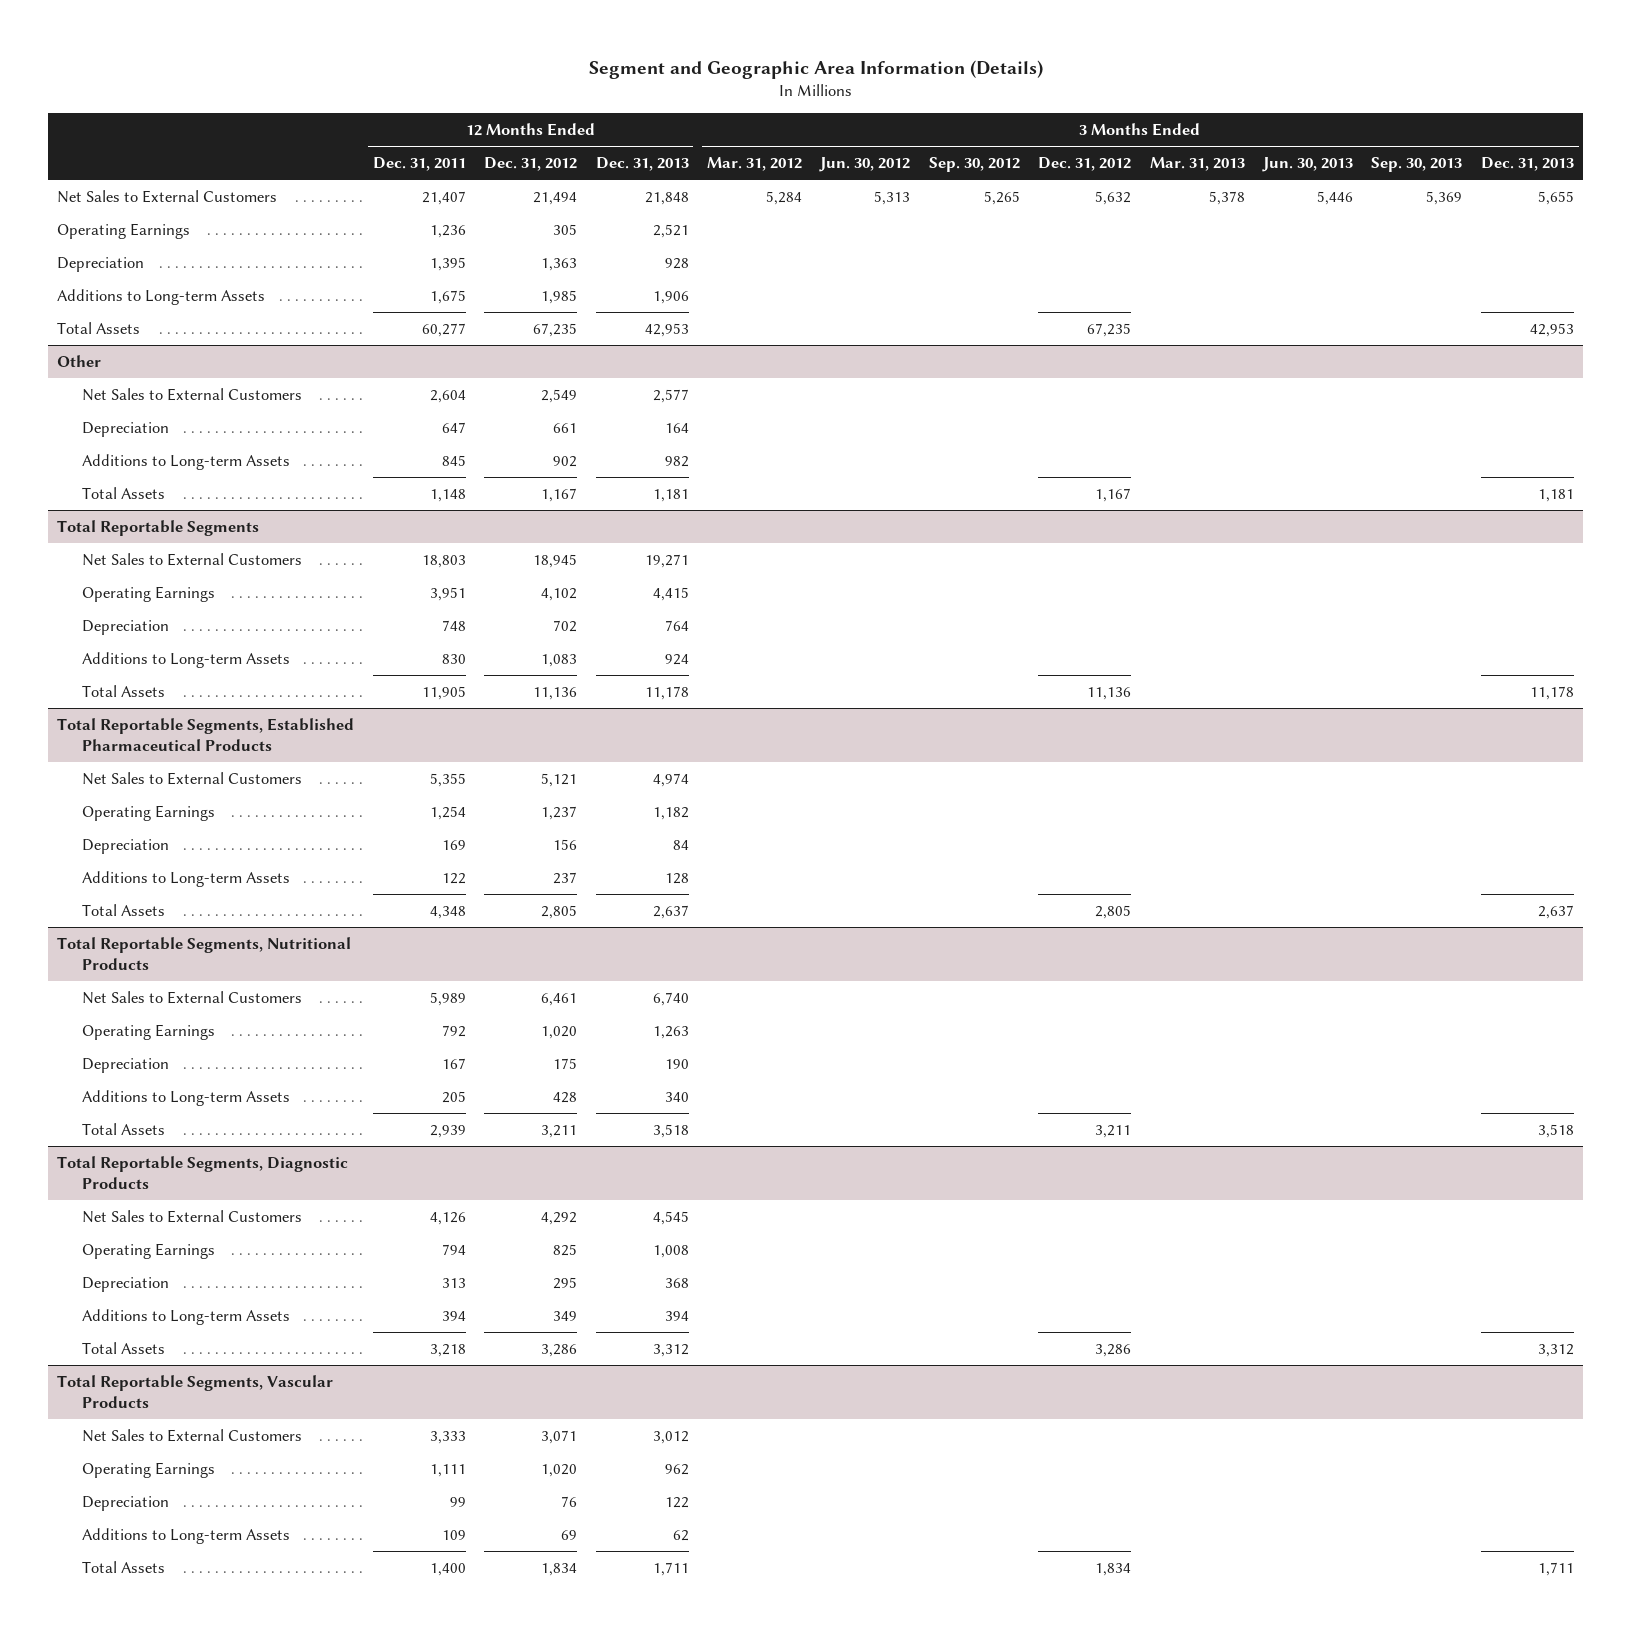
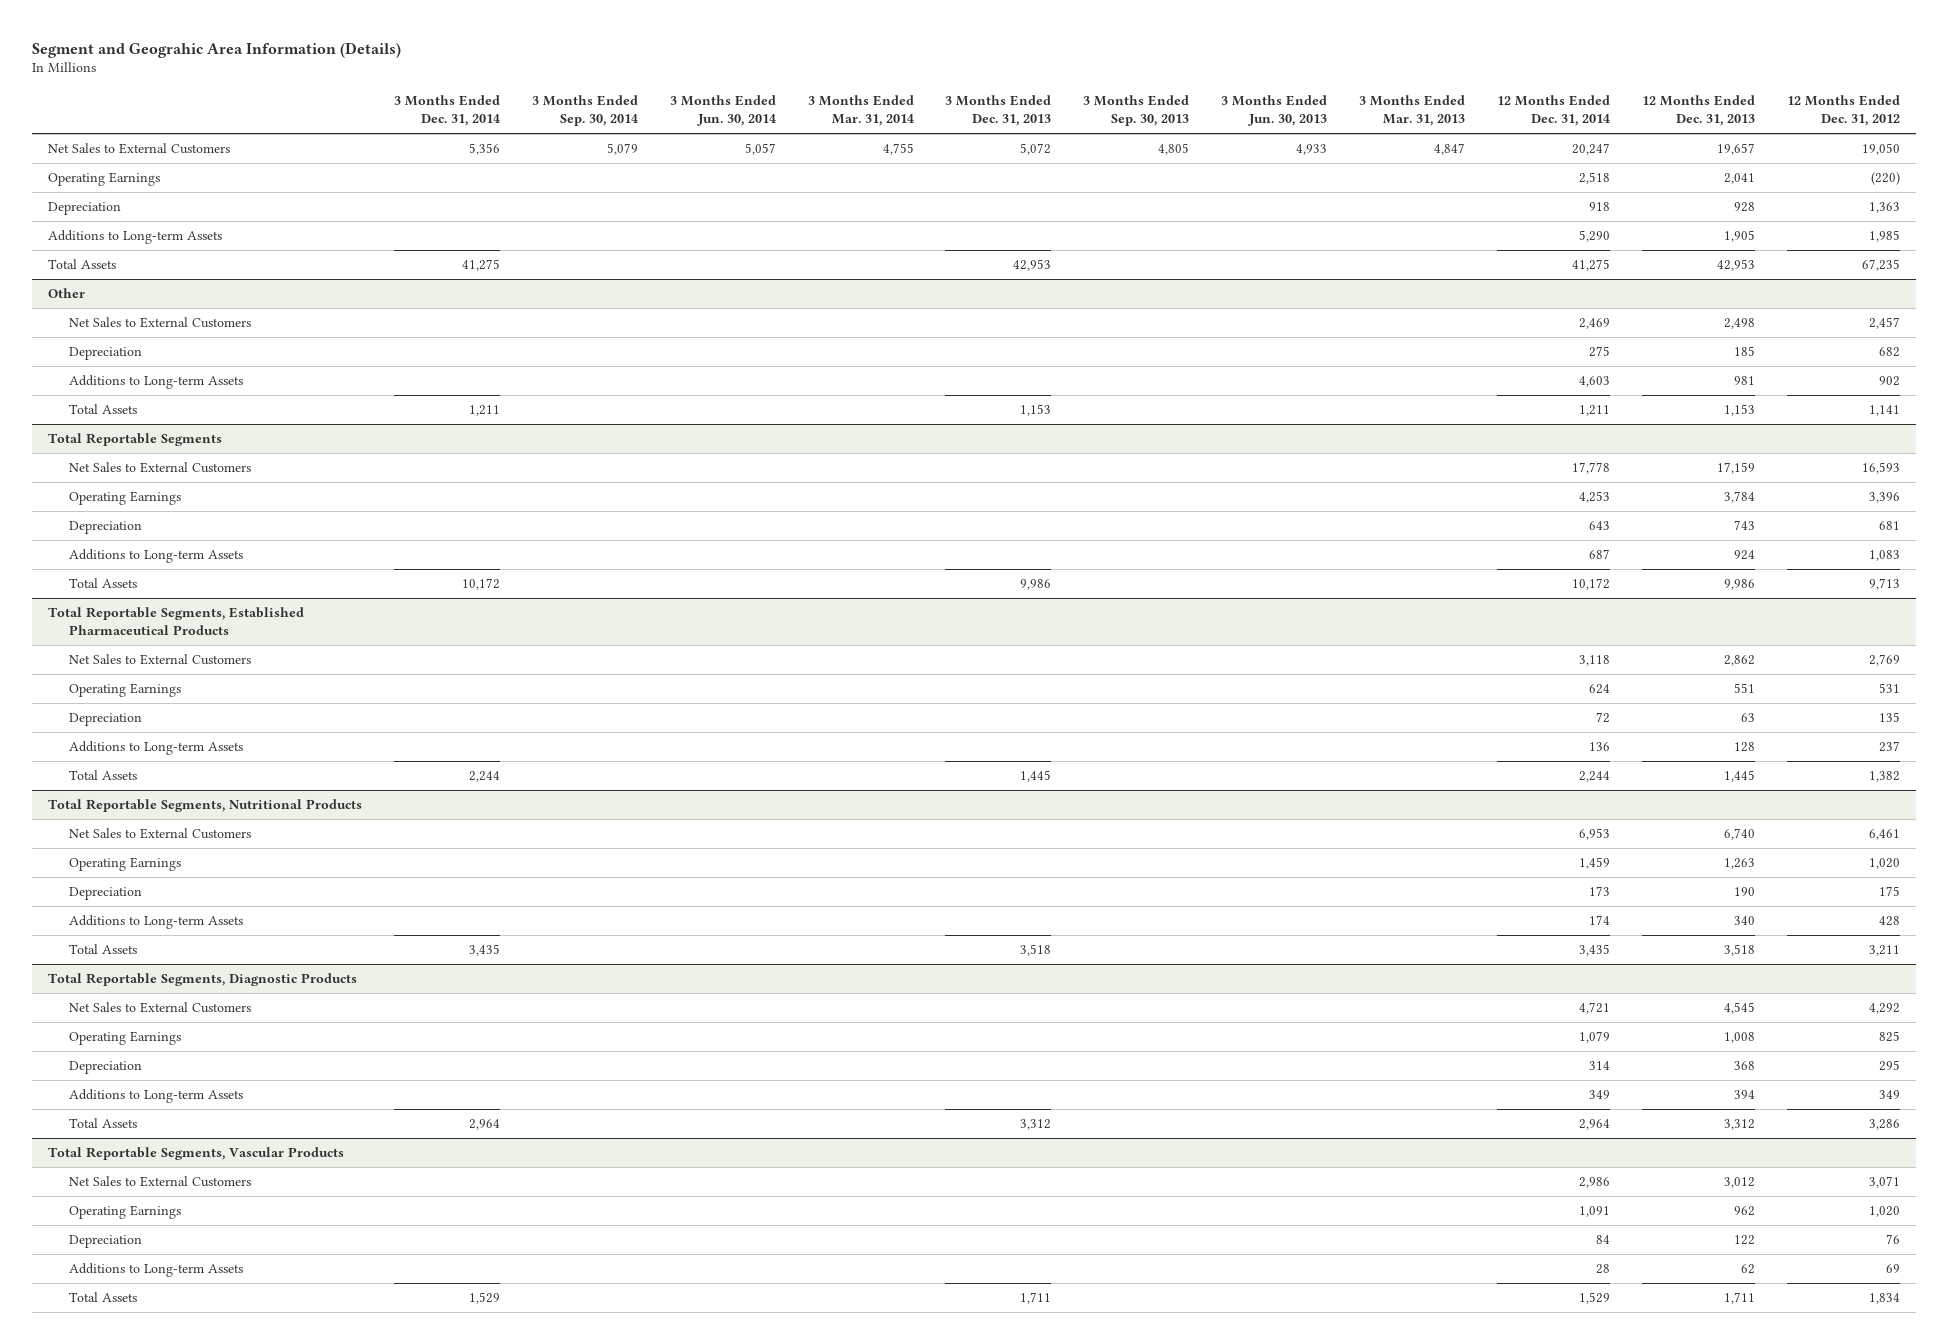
[588,59,1043,79] Segment and Geographic Area Information (Details) -> [31,41,401,58] Segment and Geograhic Area Information (Details)
[372,157,466,172] Dec. 31, 2011 -> none
[706,157,802,172] Mar. 31, 2012 -> none
[819,157,911,173] Jun. 30, 2012 -> none
[928,157,1020,173] Sep. 30, 2012 -> none
[1038,157,1132,172] Dec. 31, 2012 -> none
none -> [393,95,500,127] 3 Months Ended Dec. 31, 2014
none -> [531,95,638,127] 3 Months Ended Sep. 30, 2014
none -> [669,95,776,127] 3 Months Ended Jun. 30, 2014
none -> [807,95,914,127] 3 Months Ended Mar. 31, 2014
none -> [1497,95,1611,127] 12 Months Ended Dec. 31, 2014
[533,191,578,205] 21,494 -> [1862,142,1901,155] 19,050
[644,191,689,205] 21,848 -> [1717,142,1756,155] 19,657
[1208,190,1245,205] 5,378 -> [1434,142,1466,155] 4,847
[1317,190,1354,205] 5,446 -> [1296,143,1328,155] 4,933
[1426,190,1463,205] 5,369 -> [1158,142,1190,155] 4,805
[1537,190,1574,205] 5,655 -> [1020,142,1052,155] 5,072
[553,223,578,235] 305 -> [1871,171,1901,185] (220)
[652,223,689,238] 2,521 -> [1724,172,1756,184] 2,041
[652,290,689,304] 1,906 -> [1724,229,1756,242] 1,905
[541,388,578,403] 2,549 -> [1869,316,1901,329] 2,457
[652,388,689,403] 2,577 -> [1724,317,1756,329] 2,498
[553,422,578,433] 661 -> [1879,346,1901,357] 682
[664,422,689,433] 164 -> [1734,345,1756,356] 185
[664,455,689,467] 982 -> [1734,375,1756,385] 981
[541,487,578,502] 1,167 -> [1869,404,1901,416] 1,141
[652,488,689,502] 1,181 -> [1724,403,1756,416] 1,153
[1537,488,1574,502] 1,181 -> [1020,403,1052,416] 1,153
[533,553,578,568] 18,945 -> [1862,461,1901,474] 16,593
[644,553,689,568] 19,271 -> [1717,461,1756,474] 17,159
[541,587,578,601] 4,102 -> [1869,491,1901,503] 3,396
[652,586,689,601] 4,415 -> [1724,490,1756,503] 3,784
[553,619,578,632] 702 -> [1879,520,1901,530] 681
[664,619,689,631] 764 -> [1734,519,1756,530] 743
[533,686,578,700] 11,136 -> [1869,577,1901,590] 9,713
[644,685,689,700] 11,178 -> [1724,578,1756,590] 9,986
[1529,685,1574,700] 11,178 -> [1020,578,1052,590] 9,986
[541,772,578,787] 5,121 -> [1869,653,1901,666] 2,769
[652,772,689,787] 4,974 -> [1724,654,1756,666] 2,862
[541,805,578,820] 1,237 -> [1879,682,1901,693] 531
[652,806,689,820] 1,182 -> [1734,682,1756,693] 551
[553,838,578,850] 156 -> [1879,711,1901,722] 135
[672,839,689,850] 84 -> [1741,712,1756,722] 63
[541,904,578,919] 2,805 -> [1869,770,1901,782] 1,382
[652,904,689,919] 2,637 -> [1724,769,1756,782] 1,445
[1537,904,1574,919] 2,637 -> [1020,769,1052,782] 1,445

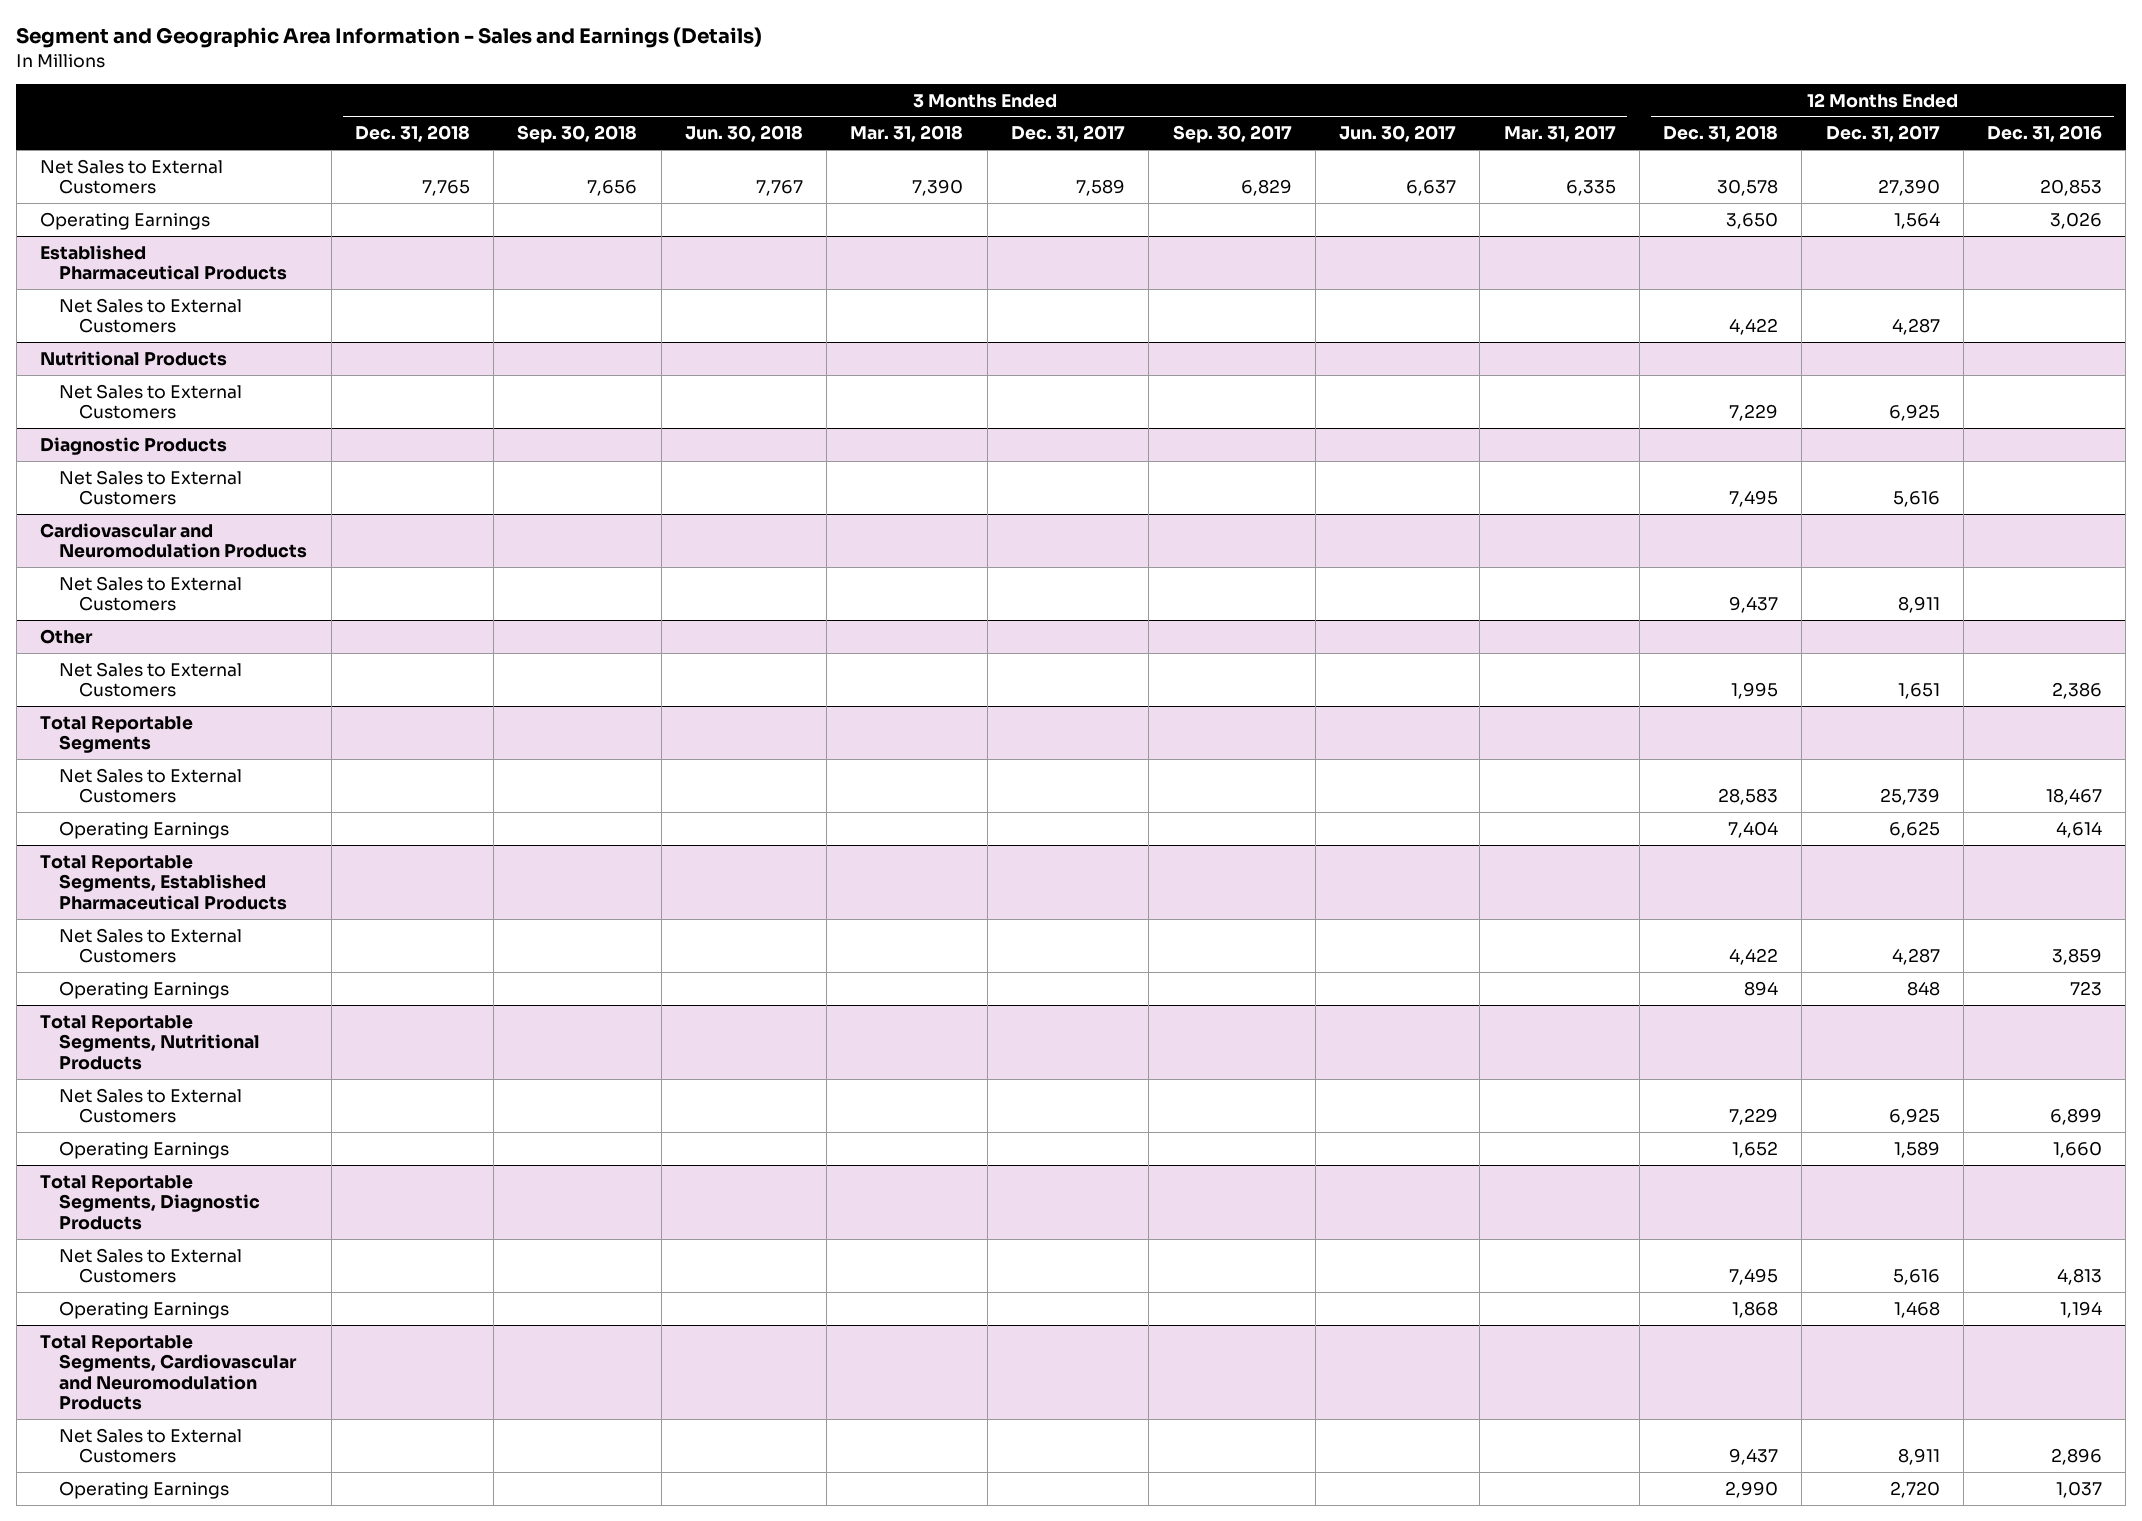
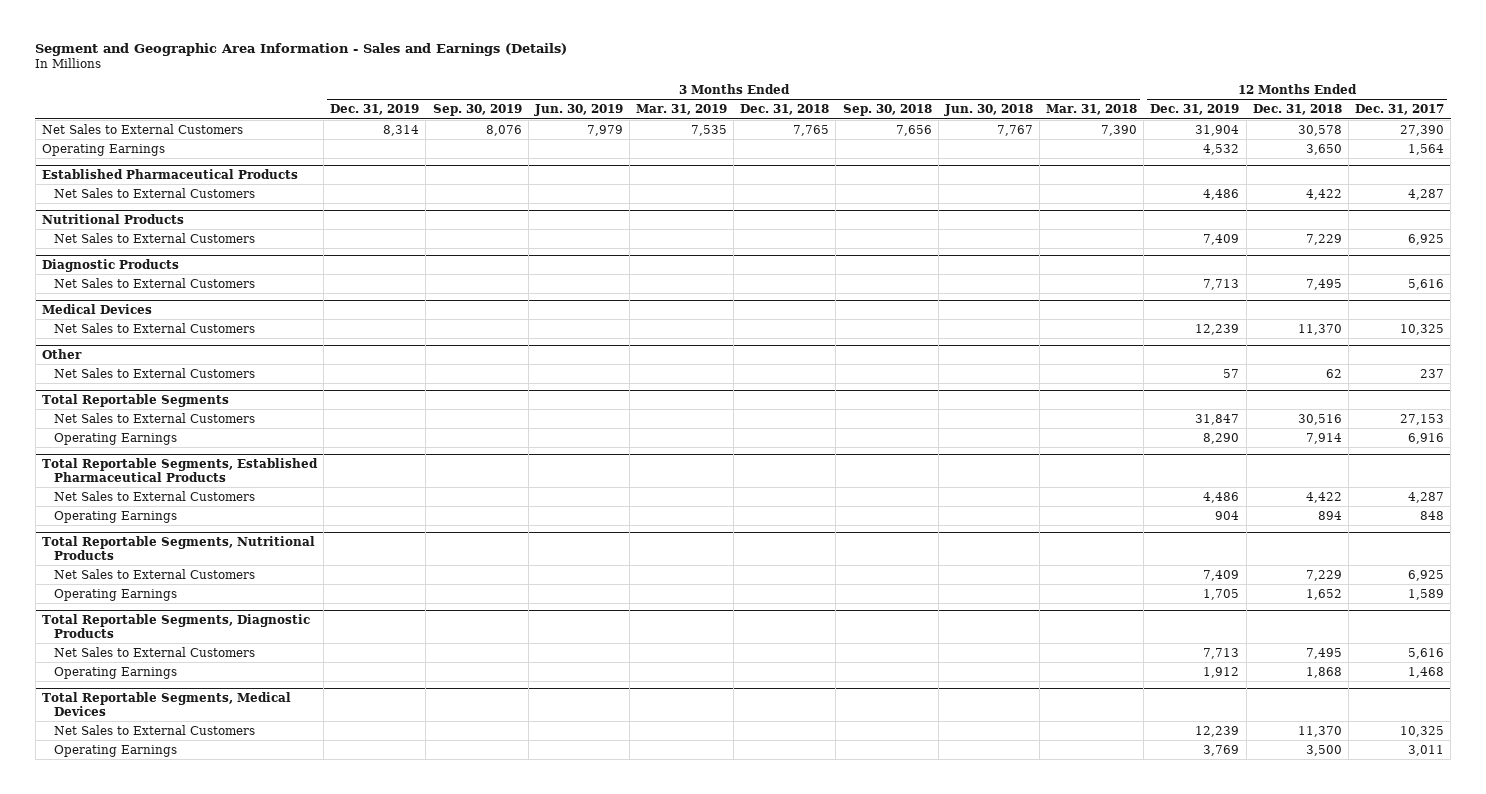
[1010,125,1125,143] Dec. 31, 2017 -> none
[1172,125,1292,144] Sep. 30, 2017 -> none
[1339,125,1457,143] Jun. 30, 2017 -> none
[1503,125,1616,143] Mar. 31, 2017 -> none
[1987,125,2103,143] Dec. 31, 2016 -> none
none -> [330,104,420,116] Dec. 31, 2019
none -> [432,104,522,117] Sep. 30, 2019
none -> [533,104,623,117] Jun. 30, 2019
none -> [636,104,728,116] Mar. 31, 2019
none -> [1150,104,1240,116] Dec. 31, 2019
[39,522,308,559] Cardiovascular and Neuromodulation Products -> none
none -> [42,303,153,314] Medical Devices
[1729,596,1779,614] 9,437 -> [1297,323,1342,335] 11,370
[1897,596,1940,614] 8,911 -> [1399,323,1444,335] 10,325
[1731,682,1779,700] 1,995 -> [1325,368,1342,378] 62
[1897,683,1940,700] 1,651 -> [1419,368,1444,378] 237
[1718,788,1779,806] 28,583 -> [1297,413,1342,425] 30,516
[1879,788,1940,806] 25,739 -> [1399,413,1444,425] 27,153
[1728,820,1779,838] 7,404 -> [1305,432,1342,444] 7,914
[1888,820,1940,838] 6,625 -> [1407,432,1444,444] 6,916
[39,1334,298,1411] Total Reportable Segments, Cardiovascular and Neuromodulation Products -> none
none -> [42,691,292,716] Total Reportable Segments, Medical Devices
[1729,1448,1779,1466] 9,437 -> [1297,725,1342,737] 11,370
[1897,1448,1940,1466] 8,911 -> [1399,725,1444,737] 10,325
[1725,1480,1779,1498] 2,990 -> [1305,744,1342,756] 3,500
[1889,1480,1940,1498] 2,720 -> [1407,744,1444,756] 3,011

